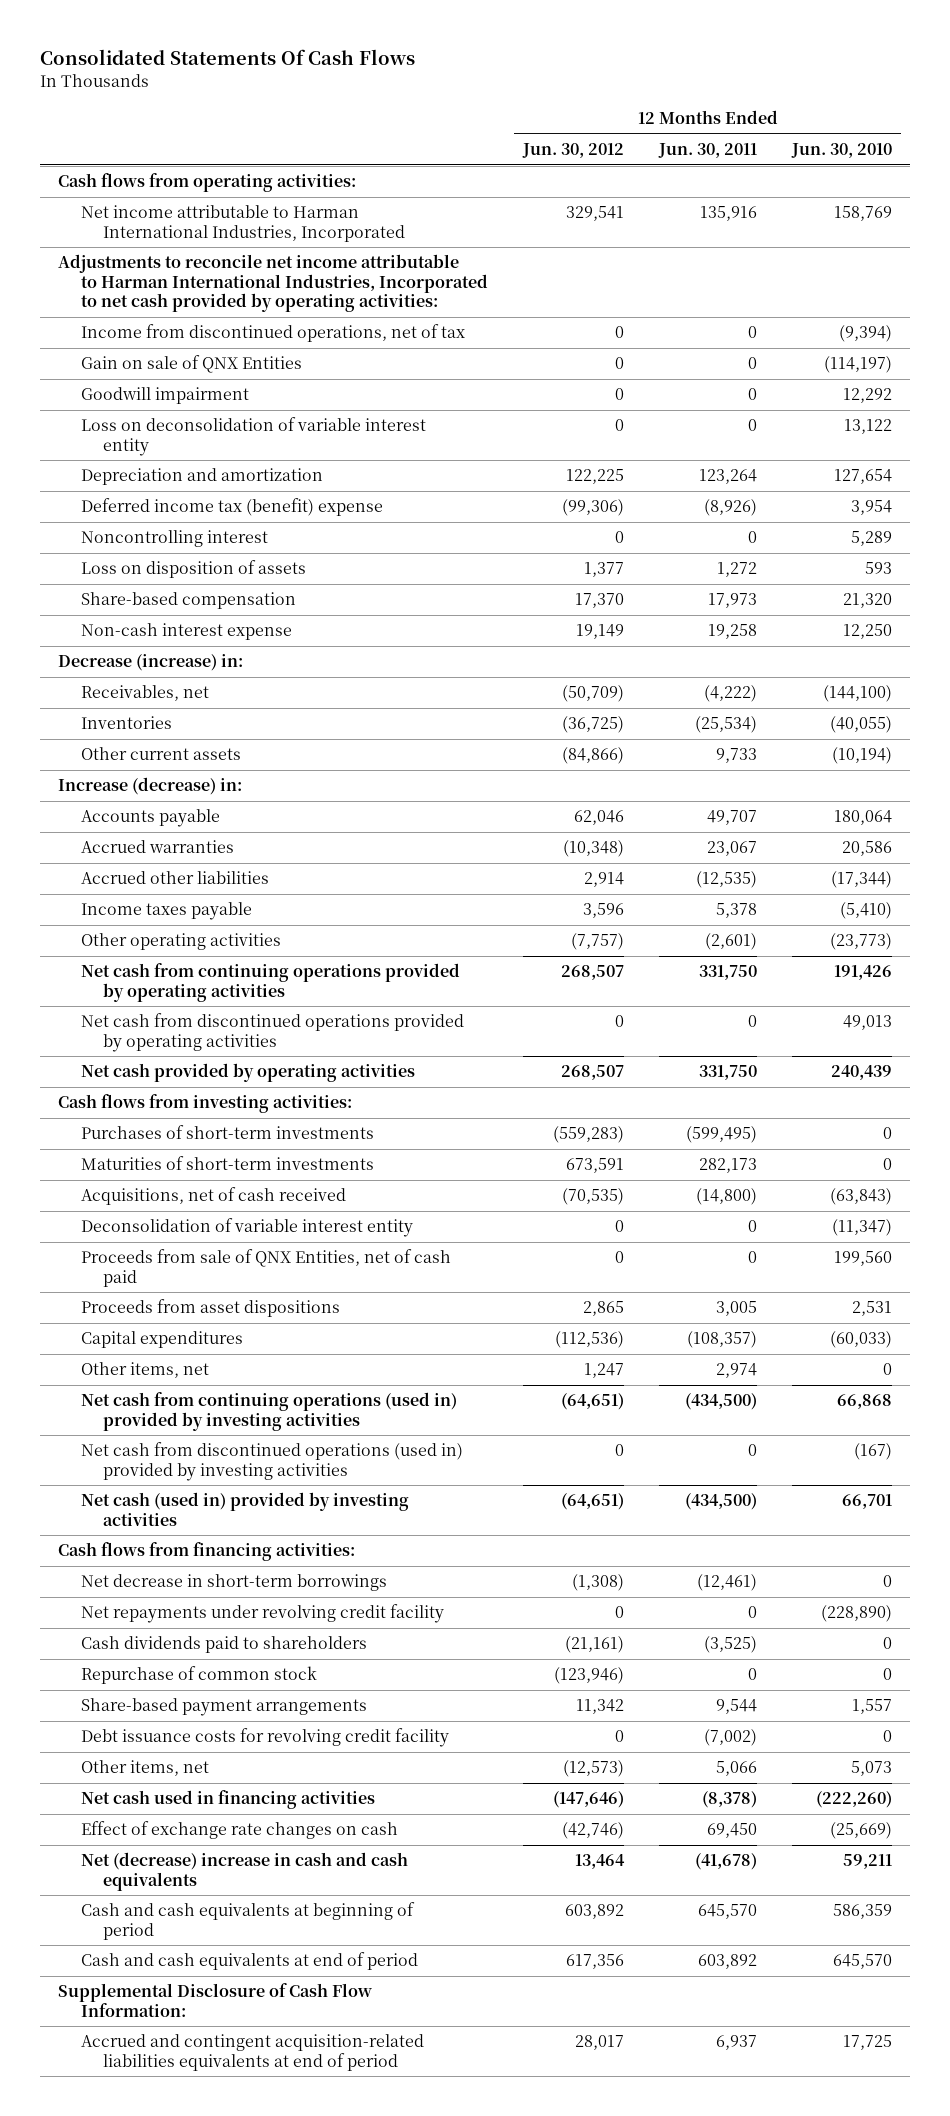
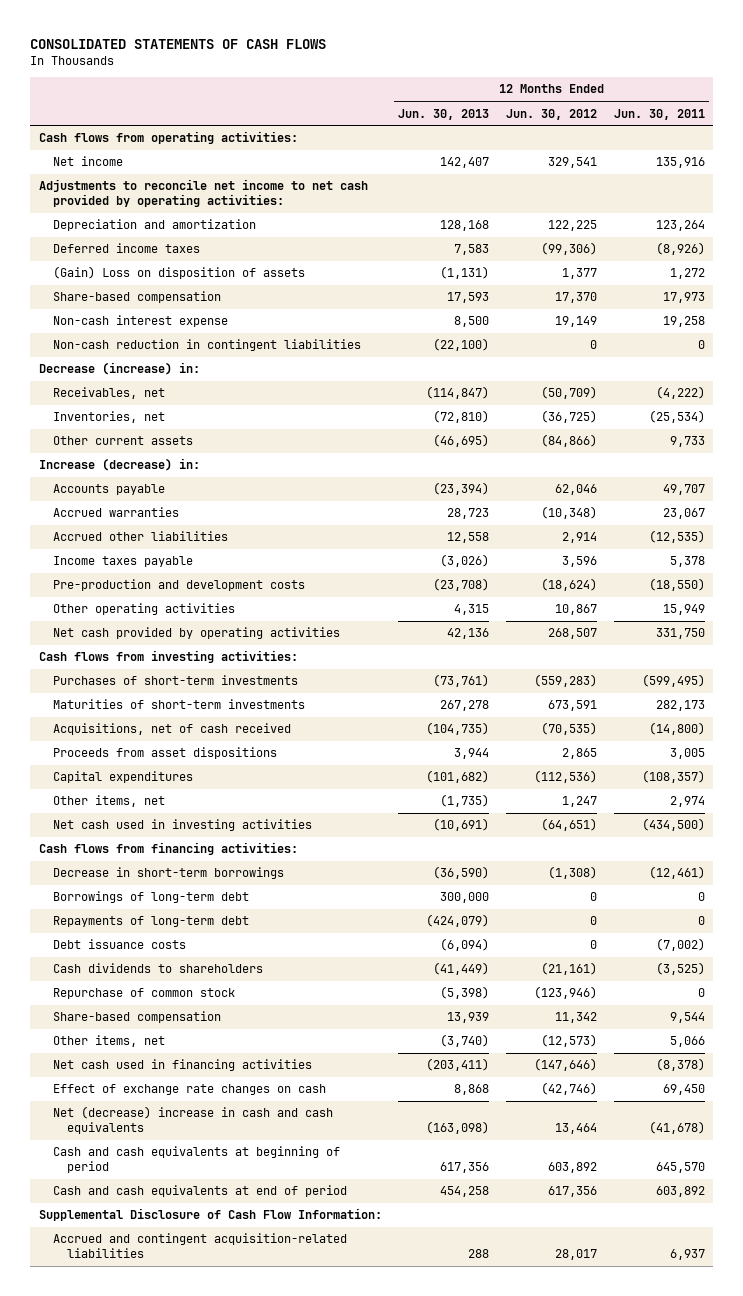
[40,49,416,66] Consolidated Statements Of Cash Flows -> [30,38,327,49] CONSOLIDATED STATEMENTS OF CASH FLOWS
[791,143,893,159] Jun. 30, 2010 -> none
none -> [398,108,490,120] Jun. 30, 2013
[80,324,465,343] Income from discontinued operations, net of tax -> none
[80,355,302,374] Gain on sale of QNX Entities -> none
[80,387,249,405] Goodwill impairment -> none
[80,417,426,456] Loss on deconsolidation of variable interest entity -> none
[80,205,406,242] Net income attributable to Harman International Industries, Incorporated -> [52,156,123,167] Net income
[57,254,488,313] Adjustments to reconcile net income attributable to Harman International Industries, Incorporated to net cash provided by operating activities: -> [38,179,368,208] Adjustments to reconcile net income to net cash provided by operating activities:
[80,530,268,548] Noncontrolling interest -> none
[80,498,383,517] Deferred income tax (benefit) expense -> [52,243,200,254] Deferred income taxes
[80,560,306,579] Loss on disposition of assets -> [52,266,305,280] (Gain) Loss on disposition of assets
none -> [52,339,361,352] Non-cash reduction in contingent liabilities
[80,716,172,730] Inventories -> [52,411,165,424] Inventories, net
[80,963,460,1002] Net cash from continuing operations provided by operating activities -> none
[80,1013,464,1052] Net cash from discontinued operations provided by operating activities -> none
none -> [52,579,305,592] Pre-production and development costs
[570,933,624,951] (7,757) -> [555,604,598,616] 10,867
[705,933,758,951] (2,601) -> [662,604,705,616] 15,949
[80,1218,413,1238] Deconsolidation of variable interest entity -> none
[80,1249,451,1287] Proceeds from sale of QNX Entities, net of cash paid -> none
[80,1392,457,1431] Net cash from continuing operations (used in) provided by investing activities -> none
[80,1442,463,1481] Net cash from discontinued operations (used in) provided by investing activities -> none
[80,1492,409,1526] Net cash (used in) provided by investing activities -> [52,819,312,832] Net cash used in investing activities
[80,1604,444,1624] Net repayments under revolving credit facility -> none
[80,1574,387,1592] Net decrease in short-term borrowings -> [52,867,284,880] Decrease in short-term borrowings
none -> [52,891,249,904] Borrowings of long-term debt
none -> [52,916,249,928] Repayments of long-term debt
none -> [52,939,186,950] Debt issuance costs
[80,1636,367,1654] Cash dividends paid to shareholders -> [52,963,263,974] Cash dividends to shareholders
[80,1728,449,1748] Debt issuance costs for revolving credit facility -> none
[80,1698,367,1717] Share-based payment arrangements -> [52,1011,221,1024] Share-based compensation
[80,2034,424,2071] Accrued and contingent acquisition-related liabilities equivalents at end of period -> [52,1233,347,1259] Accrued and contingent acquisition-related liabilities

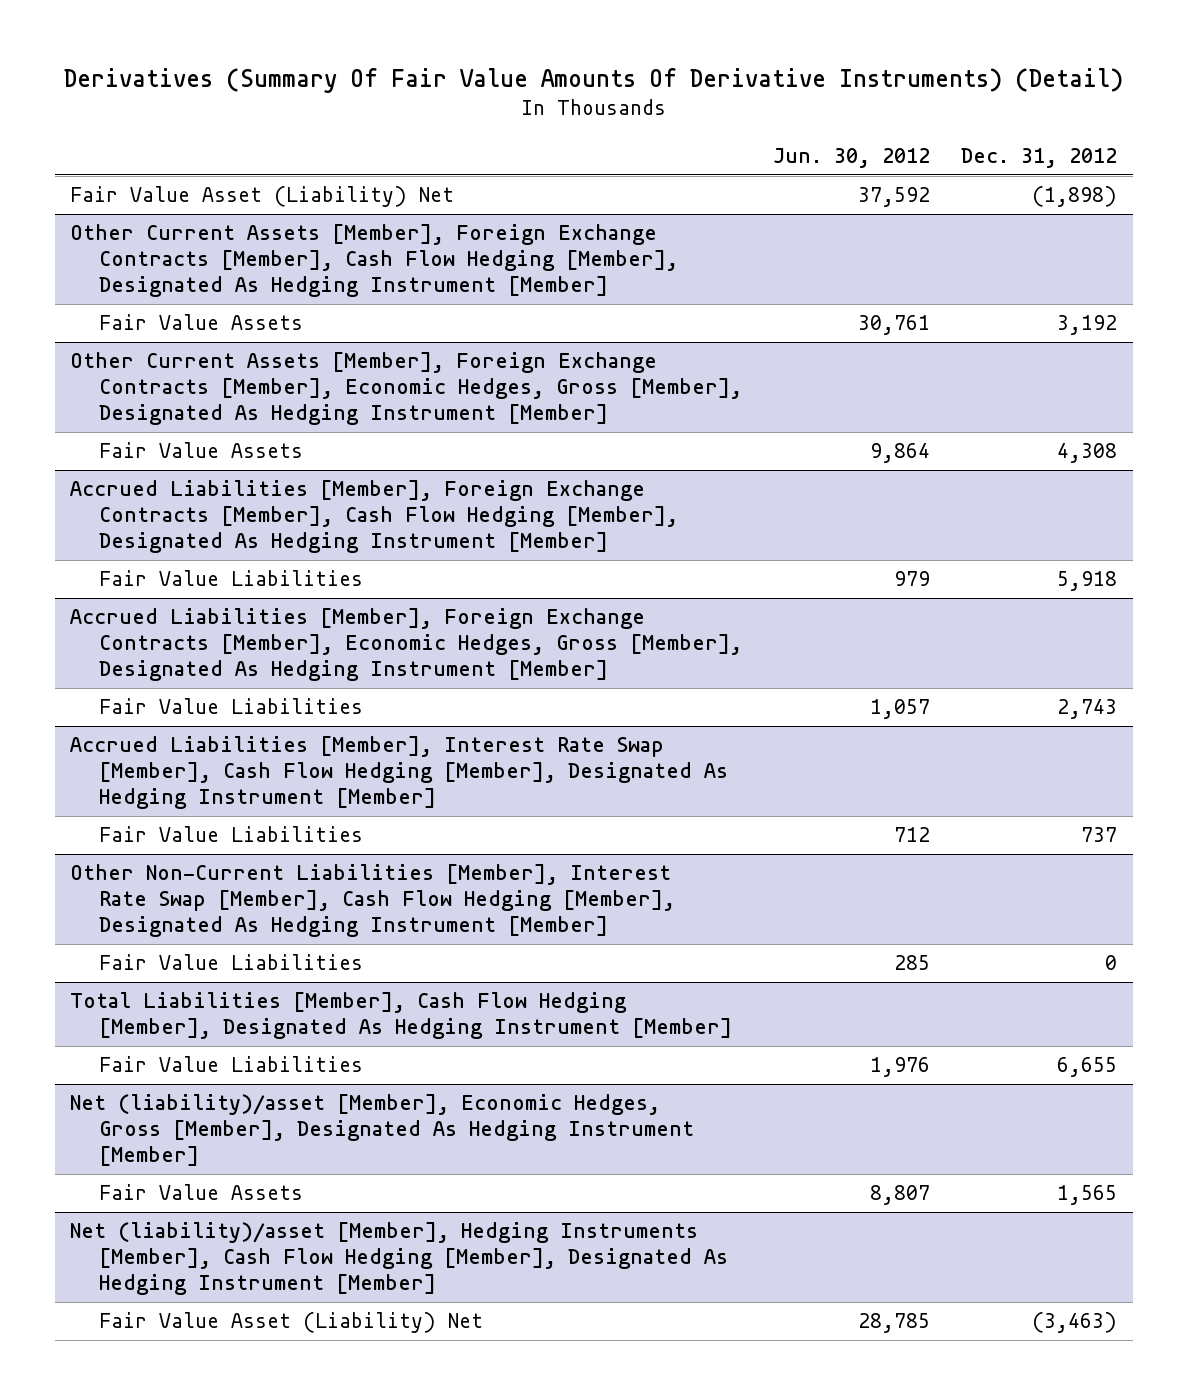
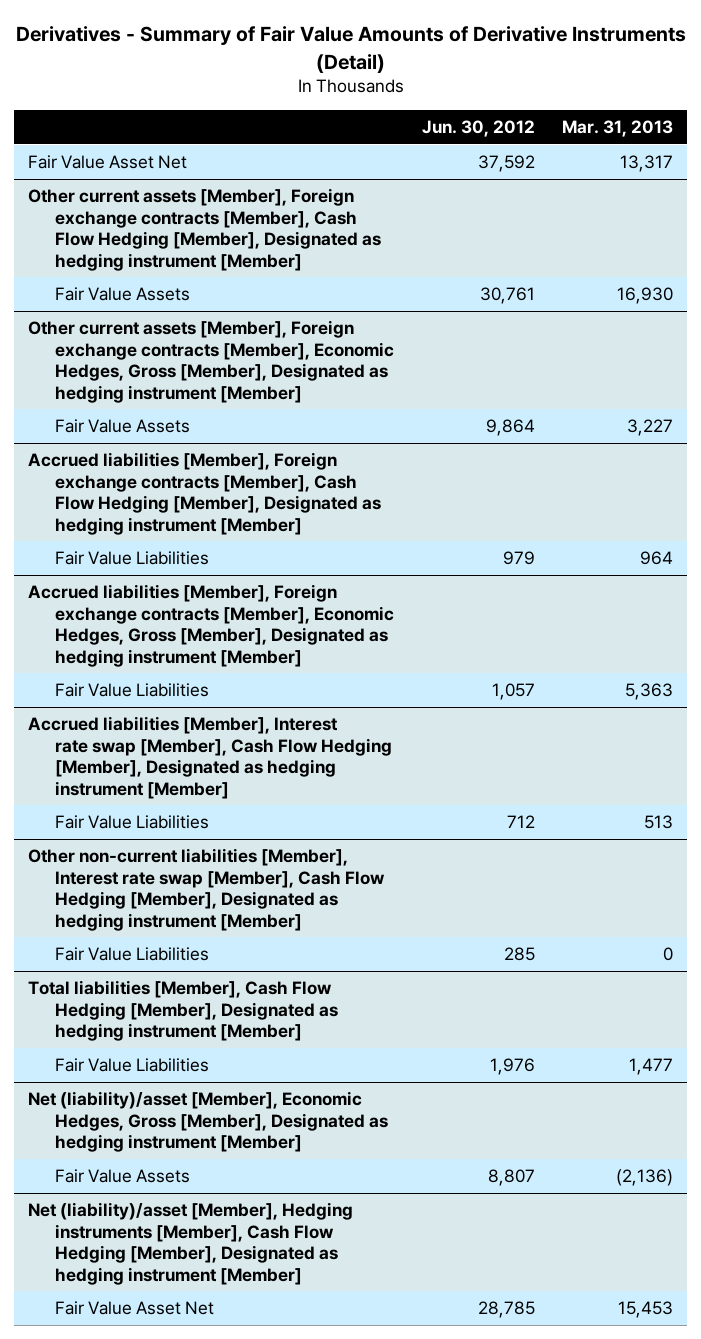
[63,68,1123,94] Derivatives (Summary Of Fair Value Amounts Of Derivative Instruments) (Detail) -> [15,26,686,73] Derivatives - Summary of Fair Value Amounts of Derivative Instruments (Detail)
[961,147,1118,168] Dec. 31, 2012 -> none
none -> [562,120,674,138] Mar. 31, 2013
[70,186,455,208] Fair Value Asset (Liability) Net -> [27,155,187,170] Fair Value Asset Net
[70,224,679,298] Other Current Assets [Member], Foreign Exchange Contracts [Member], Cash Flow Hedging [Member], Designated As Hedging Instrument [Member] -> [27,188,381,271] Other current assets [Member], Foreign exchange contracts [Member], Cash Flow Hedging [Member], Designated as hedging instrument [Member]
[70,352,743,426] Other Current Assets [Member], Foreign Exchange Contracts [Member], Economic Hedges, Gross [Member], Designated As Hedging Instrument [Member] -> [27,320,394,403] Other current assets [Member], Foreign exchange contracts [Member], Economic Hedges, Gross [Member], Designated as hedging instrument [Member]
[70,480,679,554] Accrued Liabilities [Member], Foreign Exchange Contracts [Member], Cash Flow Hedging [Member], Designated As Hedging Instrument [Member] -> [27,452,381,535] Accrued liabilities [Member], Foreign exchange contracts [Member], Cash Flow Hedging [Member], Designated as hedging instrument [Member]
[70,608,743,682] Accrued Liabilities [Member], Foreign Exchange Contracts [Member], Economic Hedges, Gross [Member], Designated As Hedging Instrument [Member] -> [27,584,394,667] Accrued liabilities [Member], Foreign exchange contracts [Member], Economic Hedges, Gross [Member], Designated as hedging instrument [Member]
[70,736,729,810] Accrued Liabilities [Member], Interest Rate Swap [Member], Cash Flow Hedging [Member], Designated As Hedging Instrument [Member] -> [27,716,392,799] Accrued liabilities [Member], Interest rate swap [Member], Cash Flow Hedging [Member], Designated as hedging instrument [Member]
[70,864,676,938] Other Non-Current Liabilities [Member], Interest Rate Swap [Member], Cash Flow Hedging [Member], Designated As Hedging Instrument [Member] -> [27,848,385,931] Other non-current liabilities [Member], Interest rate swap [Member], Cash Flow Hedging [Member], Designated as hedging instrument [Member]
[70,992,733,1040] Total Liabilities [Member], Cash Flow Hedging [Member], Designated As Hedging Instrument [Member] -> [27,980,338,1042] Total liabilities [Member], Cash Flow Hedging [Member], Designated as hedging instrument [Member]
[70,1094,695,1167] Net (liability)/asset [Member], Economic Hedges, Gross [Member], Designated As Hedging Instrument [Member] -> [27,1091,388,1153] Net (liability)/asset [Member], Economic Hedges, Gross [Member], Designated as hedging instrument [Member]
[70,1222,729,1296] Net (liability)/asset [Member], Hedging Instruments [Member], Cash Flow Hedging [Member], Designated As Hedging Instrument [Member] -> [27,1202,353,1285] Net (liability)/asset [Member], Hedging instruments [Member], Cash Flow Hedging [Member], Designated as hedging instrument [Member]
[99,1312,484,1334] Fair Value Asset (Liability) Net -> [54,1301,214,1316] Fair Value Asset Net

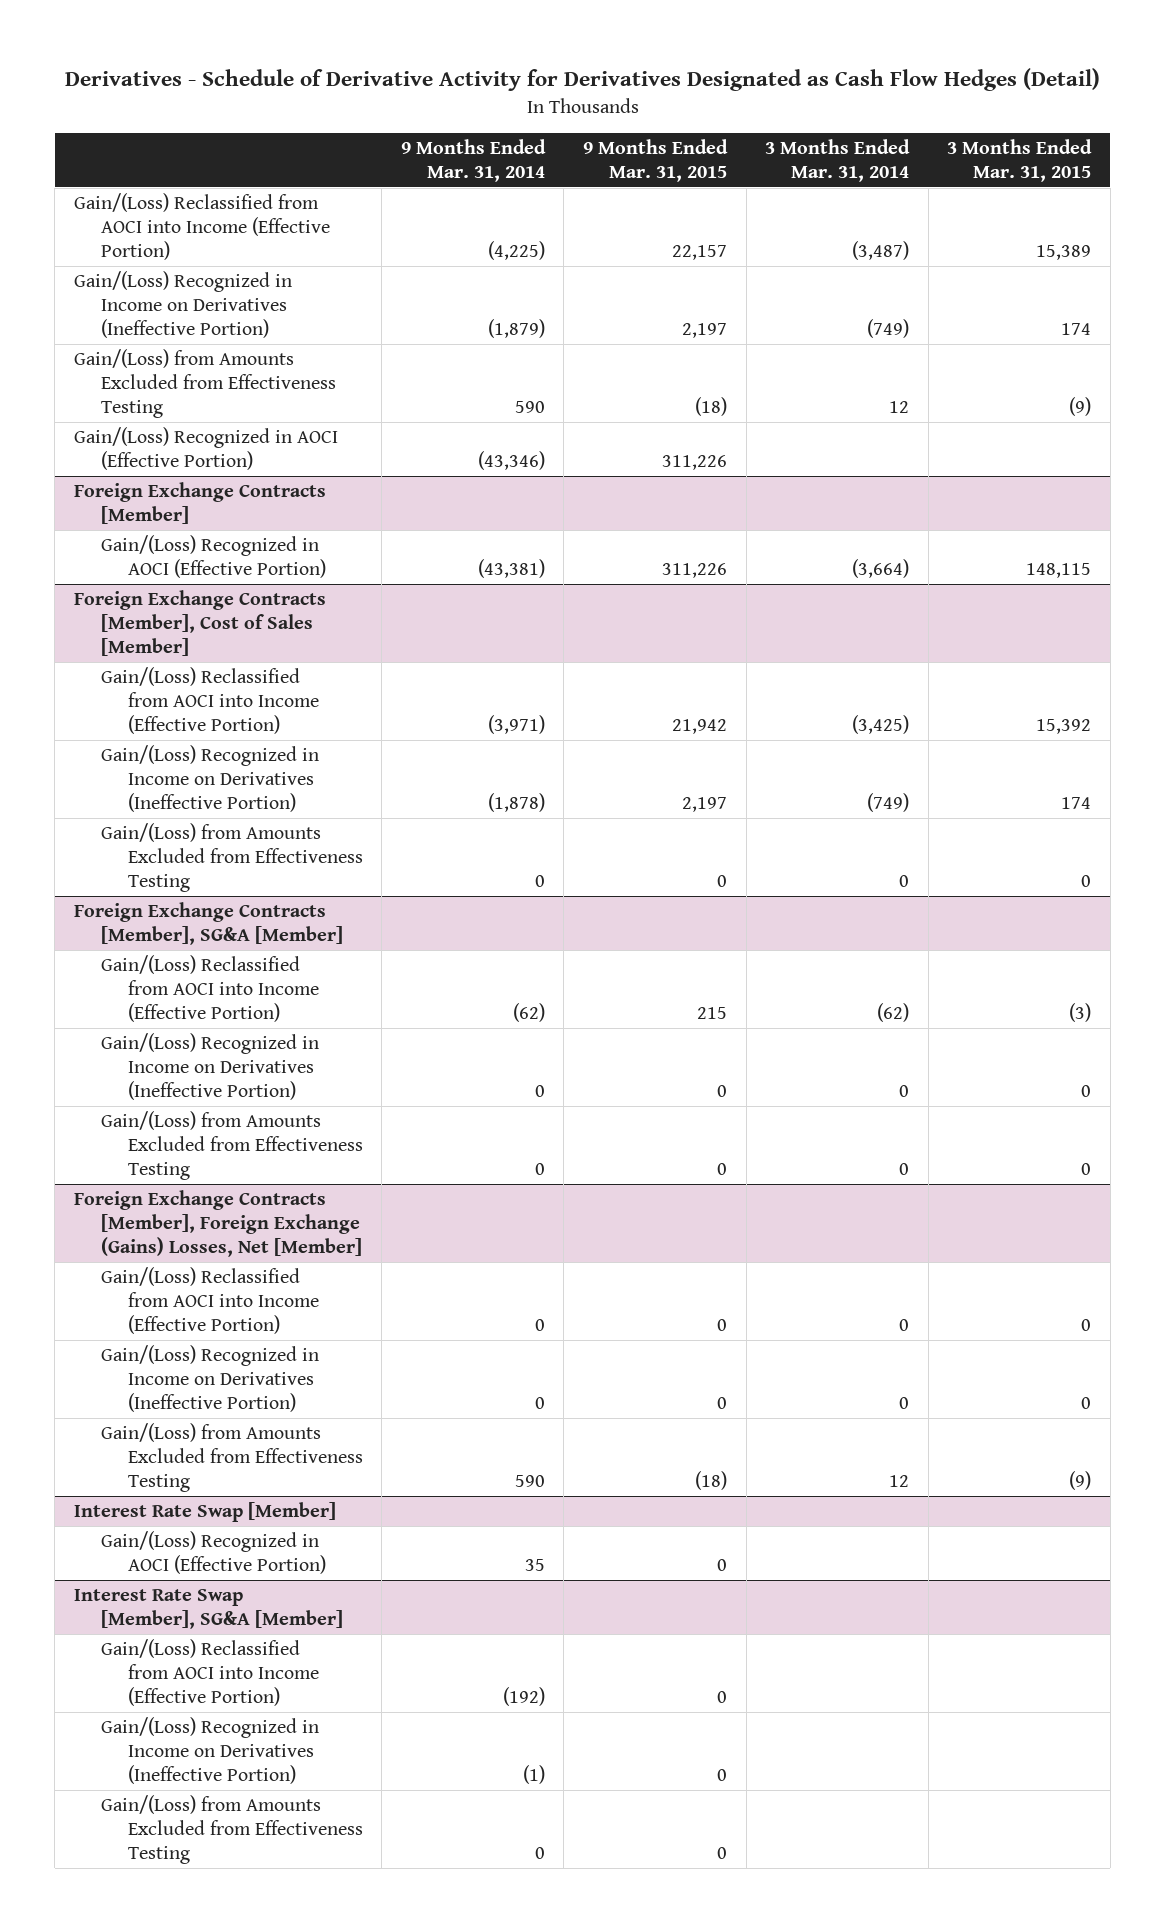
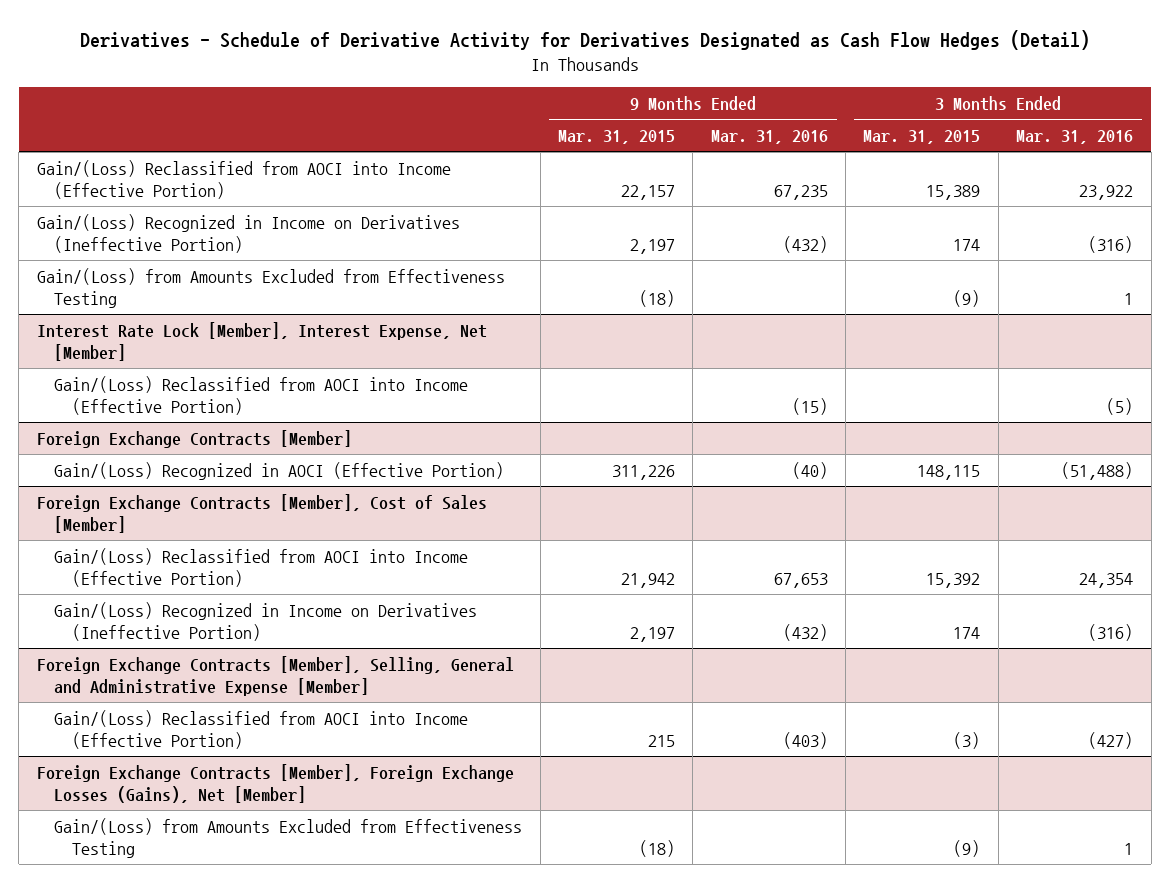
[400,139,546,183] 9 Months Ended Mar. 31, 2014 -> none
[765,139,911,183] 3 Months Ended Mar. 31, 2014 -> none
none -> [710,129,828,144] Mar. 31, 2016
none -> [1016,129,1134,144] Mar. 31, 2016
[73,427,338,471] Gain/(Loss) Recognized in AOCI (Effective Portion) -> none
none -> [36,321,487,361] Interest Rate Lock [Member], Interest Expense, Net [Member]
none -> [54,375,469,415] Gain/(Loss) Reclassified from AOCI into Income (Effective Portion)
[100,823,363,893] Gain/(Loss) from Amounts Excluded from Effectiveness Testing -> none
[73,902,343,946] Foreign Exchange Contracts [Member], SG&A [Member] -> none
none -> [36,655,514,696] Foreign Exchange Contracts [Member], Selling, General and Administrative Expense [Member]
[100,1033,319,1101] Gain/(Loss) Recognized in Income on Derivatives (Ineffective Portion) -> none
[100,1111,363,1181] Gain/(Loss) from Amounts Excluded from Effectiveness Testing -> none
[100,1267,319,1335] Gain/(Loss) Reclassified from AOCI into Income (Effective Portion) -> none
[100,1345,319,1413] Gain/(Loss) Recognized in Income on Derivatives (Ineffective Portion) -> none
[73,1190,362,1258] Foreign Exchange Contracts [Member], Foreign Exchange (Gains) Losses, Net [Member] -> [36,763,514,803] Foreign Exchange Contracts [Member], Foreign Exchange Losses (Gains), Net [Member]
[73,1502,336,1523] Interest Rate Swap [Member] -> none
[100,1531,326,1575] Gain/(Loss) Recognized in AOCI (Effective Portion) -> none
[73,1589,343,1630] Interest Rate Swap [Member], SG&A [Member] -> none
[100,1639,319,1707] Gain/(Loss) Reclassified from AOCI into Income (Effective Portion) -> none
[100,1717,319,1785] Gain/(Loss) Recognized in Income on Derivatives (Ineffective Portion) -> none
[100,1795,363,1865] Gain/(Loss) from Amounts Excluded from Effectiveness Testing -> none

